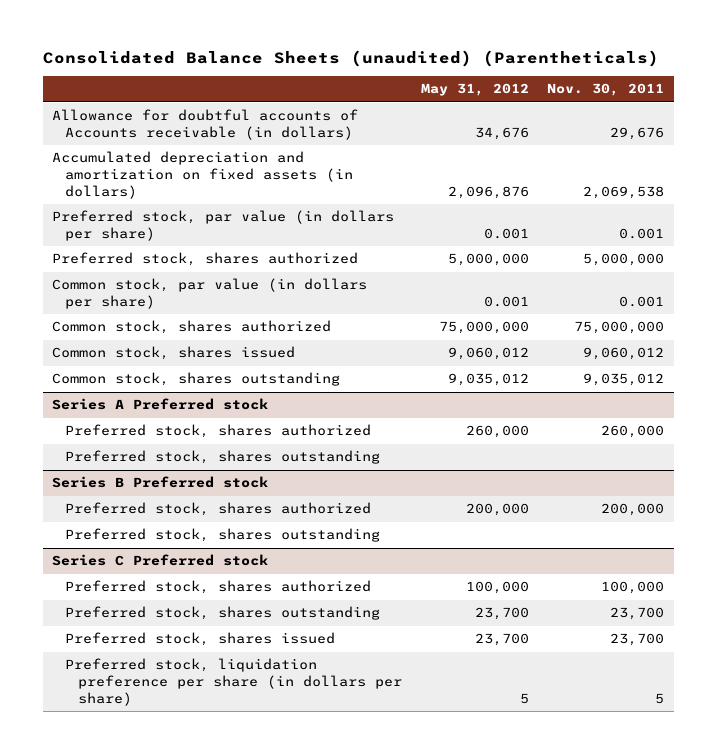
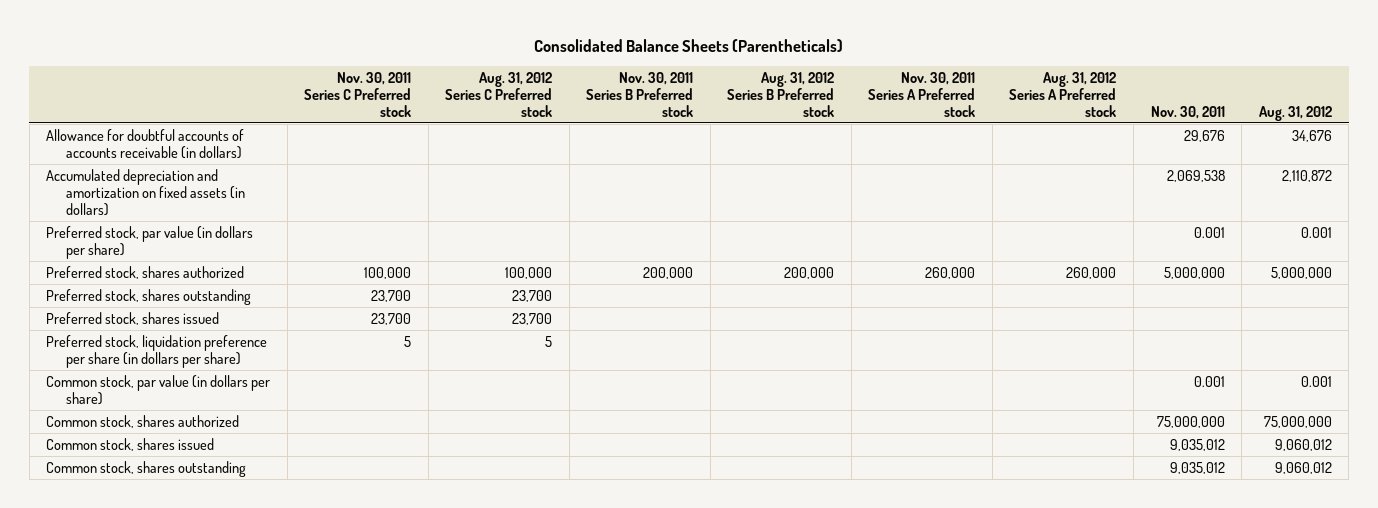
[42,50,659,68] Consolidated Balance Sheets (unaudited) (Parentheticals) -> [533,38,843,52] Consolidated Balance Sheets (Parentheticals)
[420,83,529,97] May 31, 2012 -> none
none -> [304,71,412,117] Nov. 30, 2011 Series C Preferred stock
none -> [445,71,553,117] Aug. 31, 2012 Series C Preferred stock
none -> [586,71,694,117] Nov. 30, 2011 Series B Preferred stock
none -> [727,71,835,117] Aug. 31, 2012 Series B Preferred stock
none -> [868,71,976,117] Nov. 30, 2011 Series A Preferred stock
none -> [1009,71,1117,117] Aug. 31, 2012 Series A Preferred stock
none -> [1258,105,1332,121] Aug. 31, 2012
[51,109,358,141] Allowance for doubtful accounts of Accounts receivable (in dollars) -> [46,128,245,159] Allowance for doubtful accounts of accounts receivable (in dollars)
none -> [46,288,252,305] Preferred stock, shares outstanding
none -> [46,311,220,325] Preferred stock, shares issued
none -> [46,334,268,368] Preferred stock, liquidation preference per share (in dollars per share)
[583,347,665,361] 9,060,012 -> [1169,438,1225,451] 9,035,012
[51,398,268,411] Series A Preferred stock -> none
[65,424,372,439] Preferred stock, shares authorized -> none
[65,450,381,465] Preferred stock, shares outstanding -> none
[51,476,268,489] Series B Preferred stock -> none
[65,502,372,517] Preferred stock, shares authorized -> none
[65,528,381,543] Preferred stock, shares outstanding -> none
[51,554,268,567] Series C Preferred stock -> none
[65,580,372,595] Preferred stock, shares authorized -> none
[65,606,381,621] Preferred stock, shares outstanding -> none
[65,632,336,647] Preferred stock, shares issued -> none
[65,658,403,707] Preferred stock, liquidation preference per share (in dollars per share) -> none

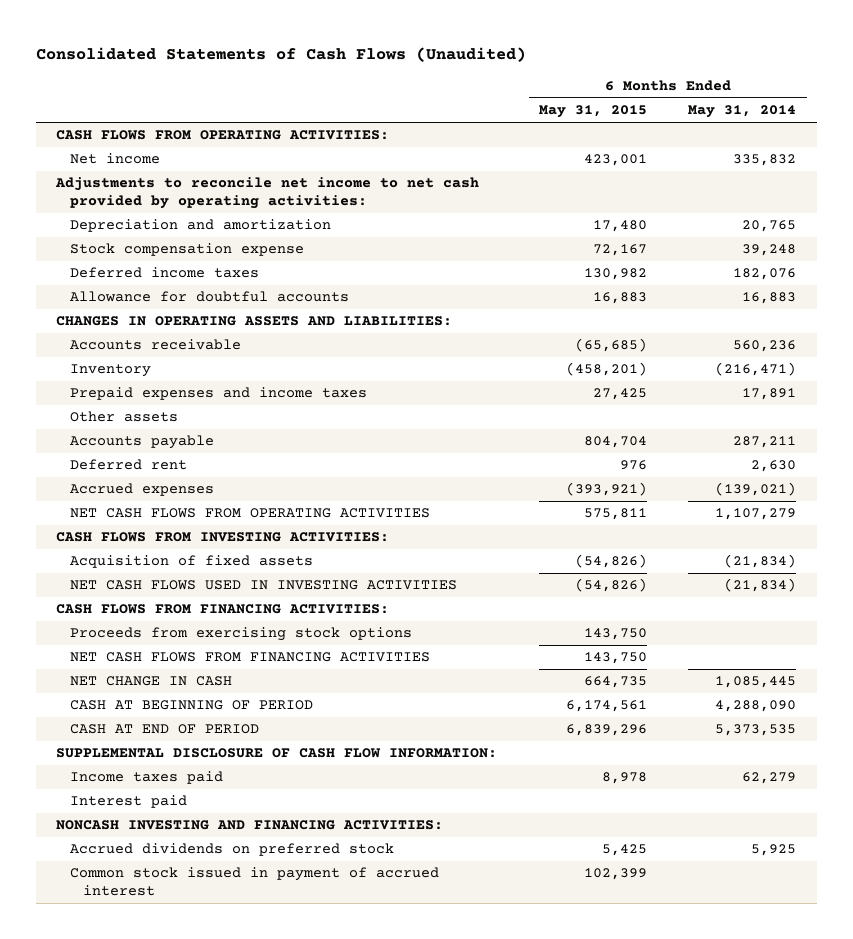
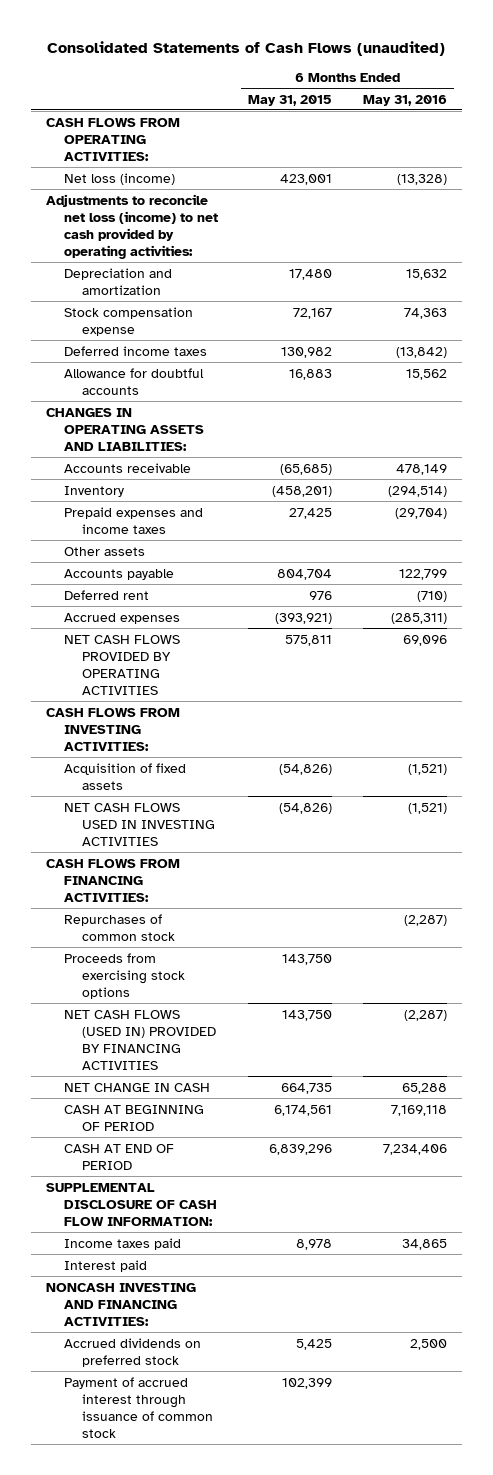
[35,46,526,62] Consolidated Statements of Cash Flows (Unaudited) -> [47,40,446,56] Consolidated Statements of Cash Flows (unaudited)
[688,105,797,119] May 31, 2014 -> none
none -> [362,94,447,106] May 31, 2016
[69,153,160,165] Net income -> [64,172,176,185] Net loss (income)
[55,177,480,209] Adjustments to reconcile net income to net cash provided by operating activities: -> [46,193,219,259] Adjustments to reconcile net loss (income) to net cash provided by operating activities:
[69,508,430,519] NET CASH FLOWS FROM OPERATING ACTIVITIES -> [64,634,181,695] NET CASH FLOWS PROVIDED BY OPERATING ACTIVITIES
none -> [64,913,176,941] Repurchases of common stock
[69,652,430,663] NET CASH FLOWS FROM FINANCING ACTIVITIES -> [64,1009,217,1070] NET CASH FLOWS (USED IN) PROVIDED BY FINANCING ACTIVITIES
[69,867,439,896] Common stock issued in payment of accrued interest -> [64,1376,214,1438] Payment of accrued interest through issuance of common stock

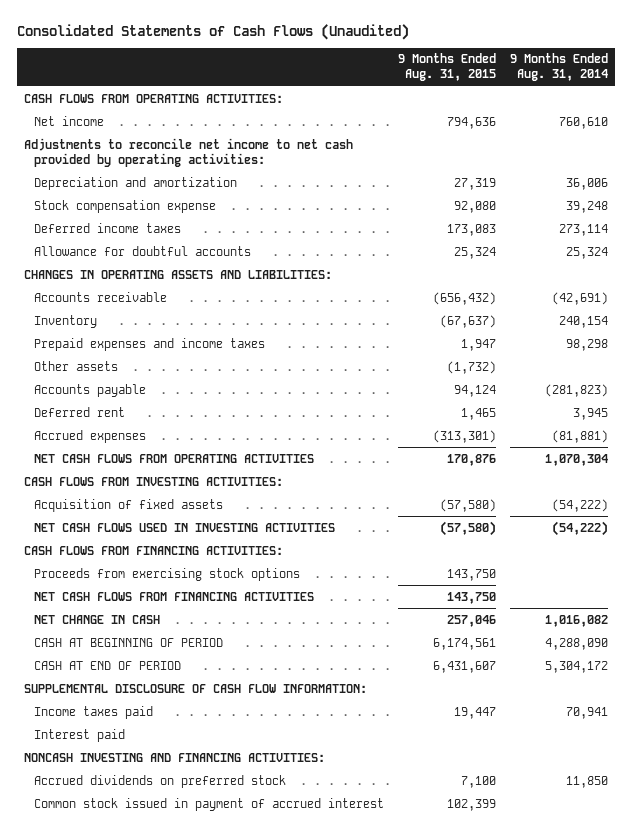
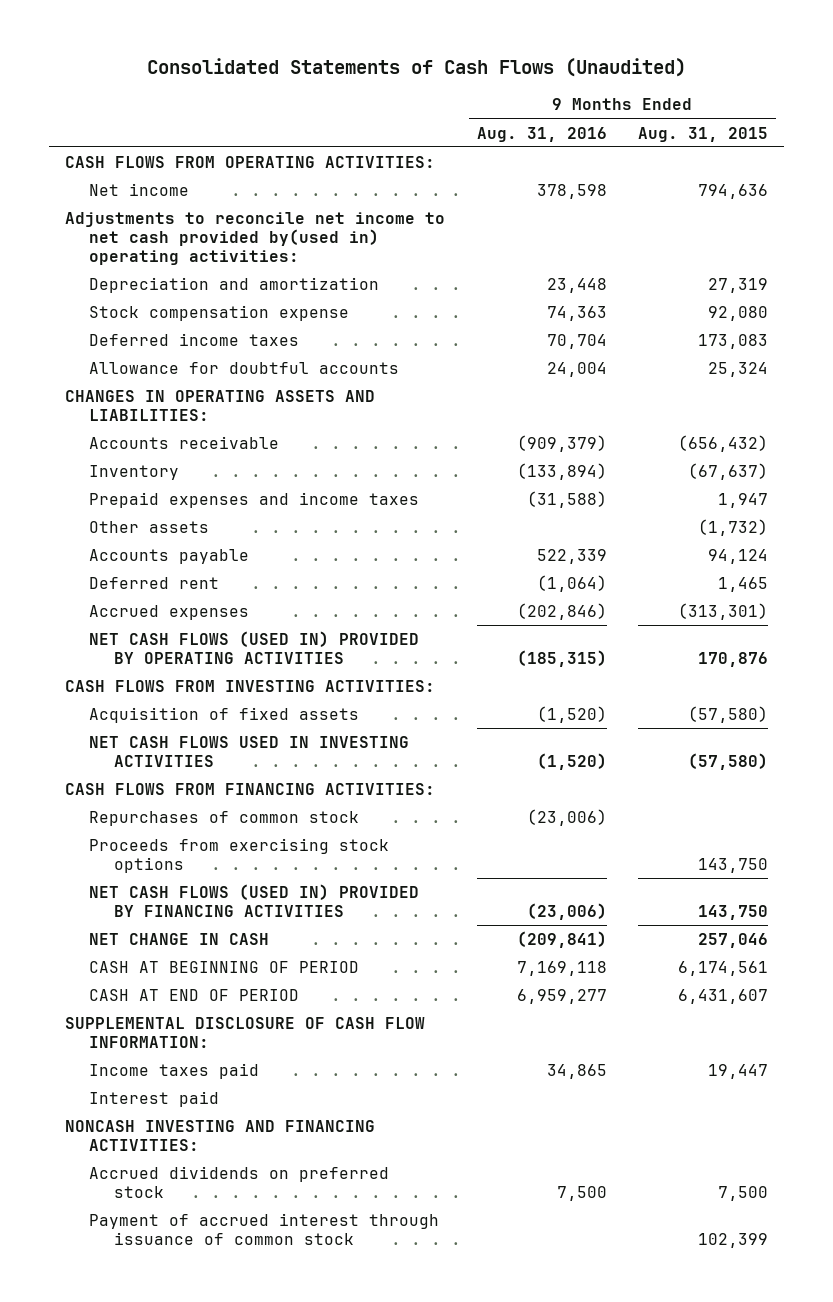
[509,53,608,82] 9 Months Ended Aug. 31, 2014 -> none
none -> [476,126,607,142] Aug. 31, 2016
[24,137,354,167] Adjustments to reconcile net income to net cash provided by operating activities: -> [65,211,446,266] Adjustments to reconcile net income to net cash provided by(used in) operating activities:
[34,453,315,463] NET CASH FLOWS FROM OPERATING ACTIVITIES -> [89,630,420,665] NET CASH FLOWS (USED IN) PROVIDED BY OPERATING ACTIVITIES
none -> [89,810,360,826] Repurchases of common stock
[34,591,315,601] NET CASH FLOWS FROM FINANCING ACTIVITIES -> [89,883,420,918] NET CASH FLOWS (USED IN) PROVIDED BY FINANCING ACTIVITIES
[461,775,497,788] 7,100 -> [717,1186,768,1202] 7,500
[34,797,385,811] Common stock issued in payment of accrued interest -> [89,1212,440,1246] Payment of accrued interest through issuance of common stock

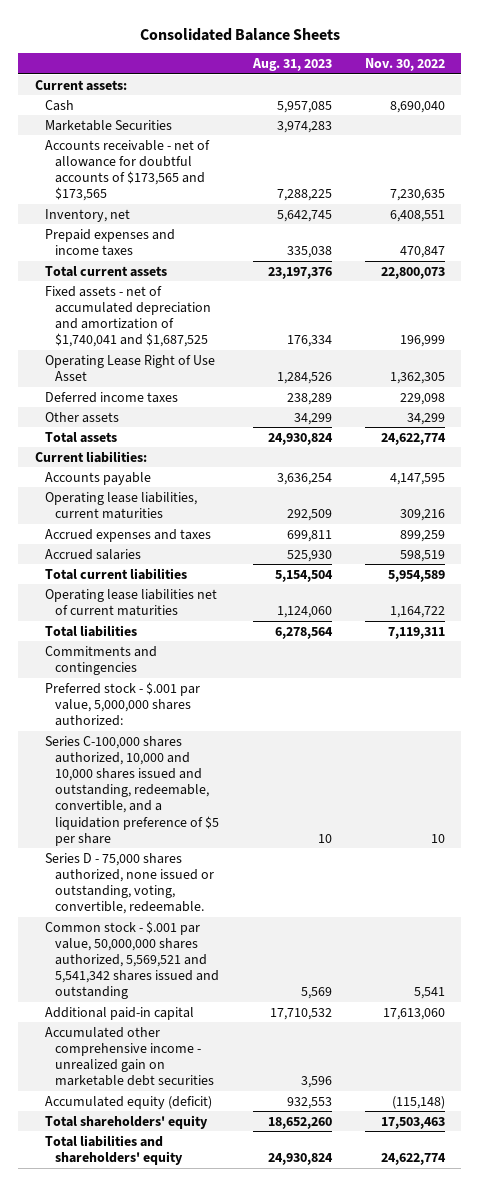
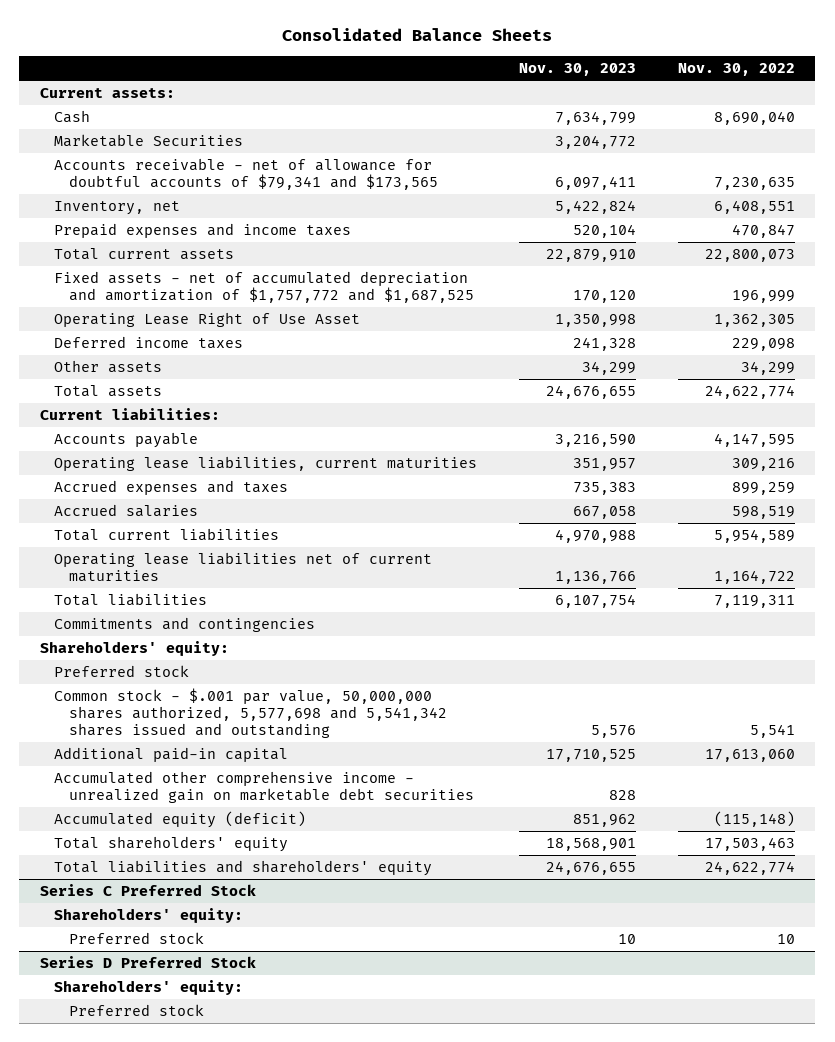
[251,58,332,72] Aug. 31, 2023 -> none
none -> [518,62,636,76] Nov. 30, 2023
[45,139,211,202] Accounts receivable - net of allowance for doubtful accounts of $173,565 and $173,565 -> [54,158,438,191] Accounts receivable - net of allowance for doubtful accounts of $79,341 and $173,565
[45,285,212,348] Fixed assets - net of accumulated depreciation and amortization of $1,740,041 and $1,687,525 -> [54,271,474,304] Fixed assets - net of accumulated depreciation and amortization of $1,757,772 and $1,687,525
[45,735,220,846] Series C-100,000 shares authorized, 10,000 and 10,000 shares issued and outstanding, redeemable, convertible, and a liquidation preference of $5 per share -> none
[45,852,215,915] Series D - 75,000 shares authorized, none issued or outstanding, voting, convertible, redeemable. -> none
none -> [40,641,230,657] Shareholders' equity:
[45,681,201,727] Preferred stock - $.001 par value, 5,000,000 shares authorized: -> [54,665,190,678] Preferred stock
[45,920,220,1000] Common stock - $.001 par value, 50,000,000 shares authorized, 5,569,521 and 5,541,342 shares issued and outstanding -> [54,688,447,739] Common stock - $.001 par value, 50,000,000 shares authorized, 5,577,698 and 5,541,342 shares issued and outstanding
none -> [40,884,257,897] Series C Preferred Stock
none -> [54,908,244,924] Shareholders' equity:
none -> [68,932,204,945] Preferred stock
none -> [40,956,257,969] Series D Preferred Stock
none -> [54,980,244,996] Shareholders' equity:
none -> [68,1004,204,1017] Preferred stock

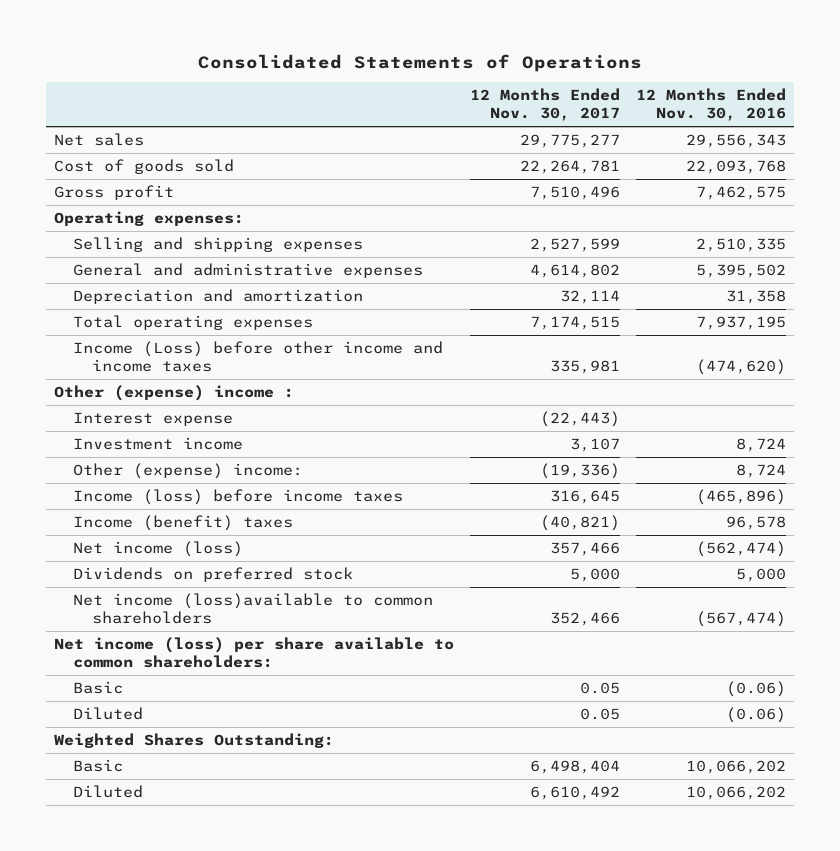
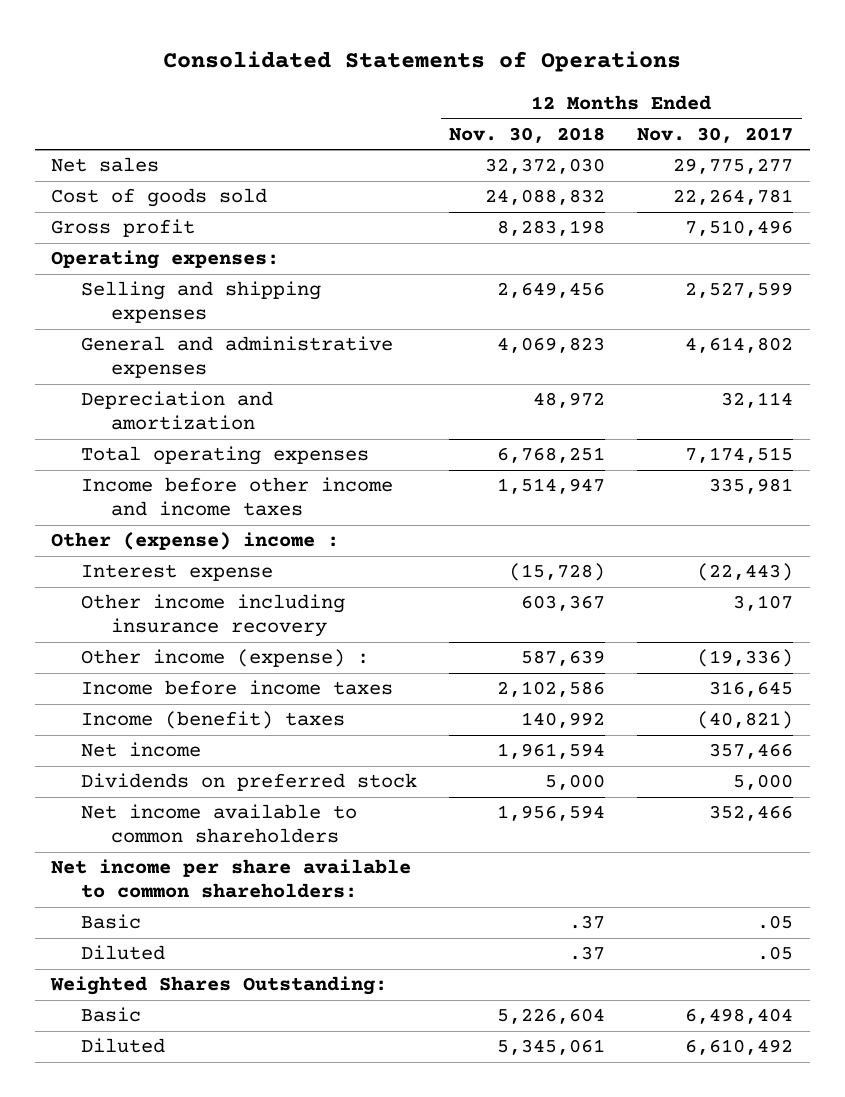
[635,88,786,122] 12 Months Ended Nov. 30, 2016 -> none
none -> [449,126,606,143] Nov. 30, 2018
[73,341,444,373] Income (Loss) before other income and income taxes -> [81,477,394,517] Income before other income and income taxes
[73,437,244,451] Investment income -> [81,594,346,638] Other income including insurance recovery
[73,463,304,480] Other (expense) income: -> [81,649,370,668] Other income (expense) :
[73,489,404,506] Income (loss) before income taxes -> [81,680,394,696] Income before income taxes
[73,541,244,558] Net income (loss) -> [81,742,202,758] Net income
[73,593,434,625] Net income (loss)available to common shareholders -> [81,804,358,844] Net income available to common shareholders
[53,637,454,669] Net income (loss) per share available to common shareholders: -> [51,859,412,899] Net income per share available to common shareholders:
[579,682,620,695] 0.05 -> [757,915,794,930] .05
[579,708,620,721] 0.05 -> [757,946,794,961] .05

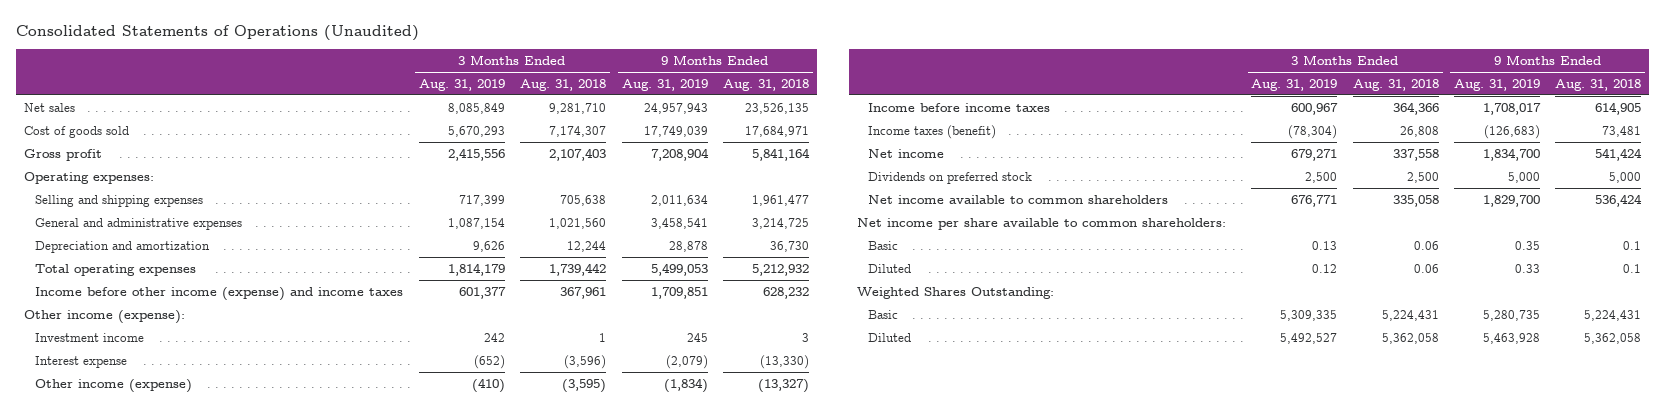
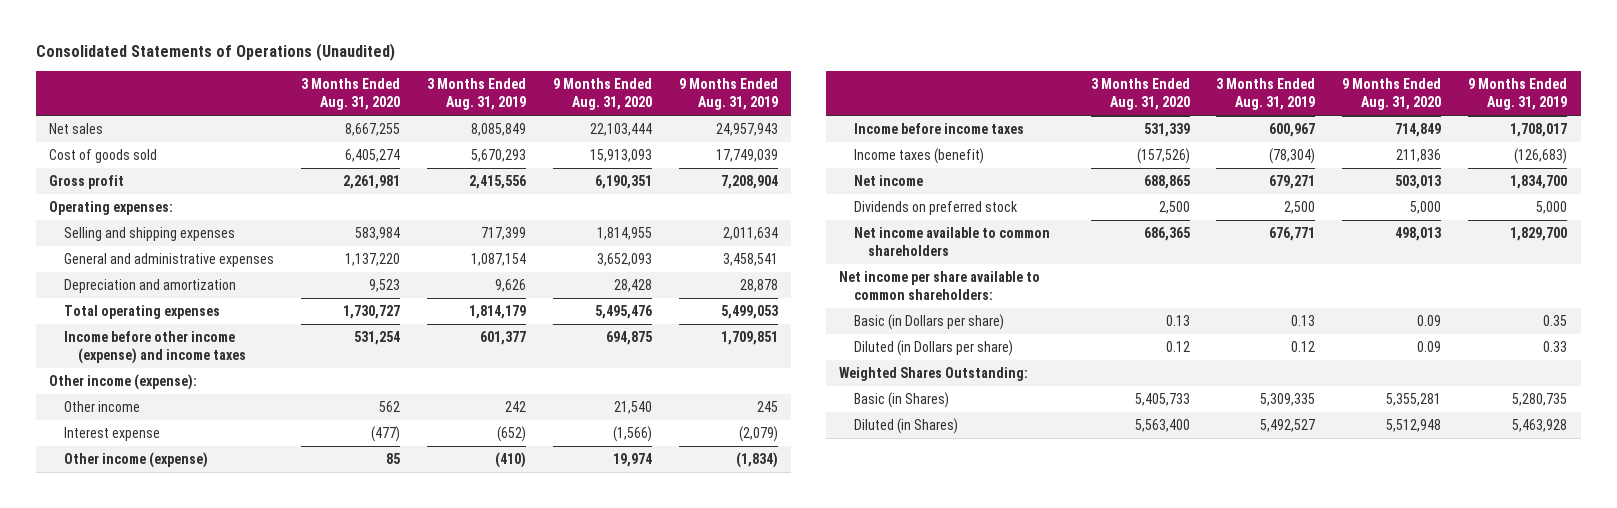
[520,78,607,91] Aug. 31, 2018 -> none
[722,78,809,91] Aug. 31, 2018 -> none
none -> [300,78,400,111] 3 Months Ended Aug. 31, 2020
none -> [552,78,652,111] 9 Months Ended Aug. 31, 2020
[35,332,145,342] Investment income -> [63,401,140,413] Other income
[868,240,899,250] Basic -> [853,314,1004,331] Basic (in Dollars per share)
[868,263,912,273] Diluted -> [853,340,1013,357] Diluted (in Dollars per share)
[868,309,899,319] Basic -> [853,392,949,409] Basic (in Shares)
[868,332,912,342] Diluted -> [853,418,958,435] Diluted (in Shares)

